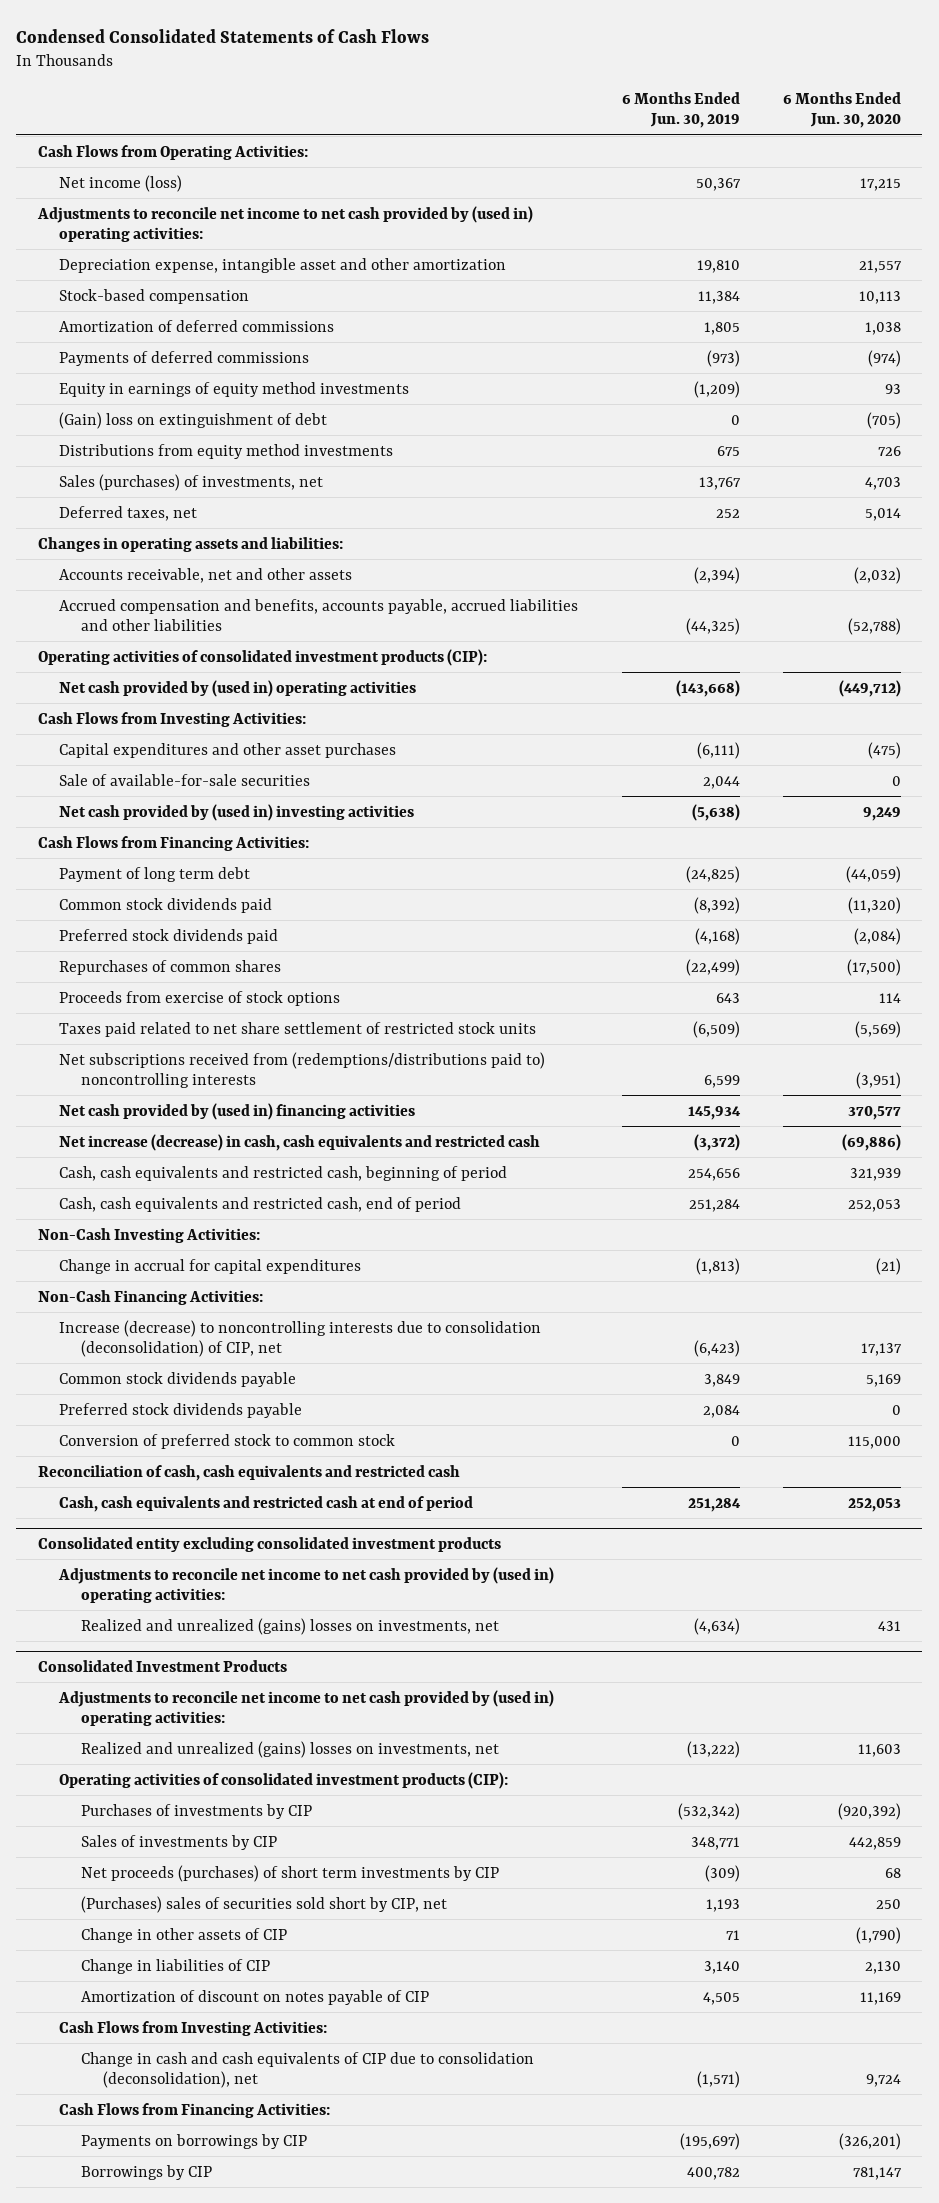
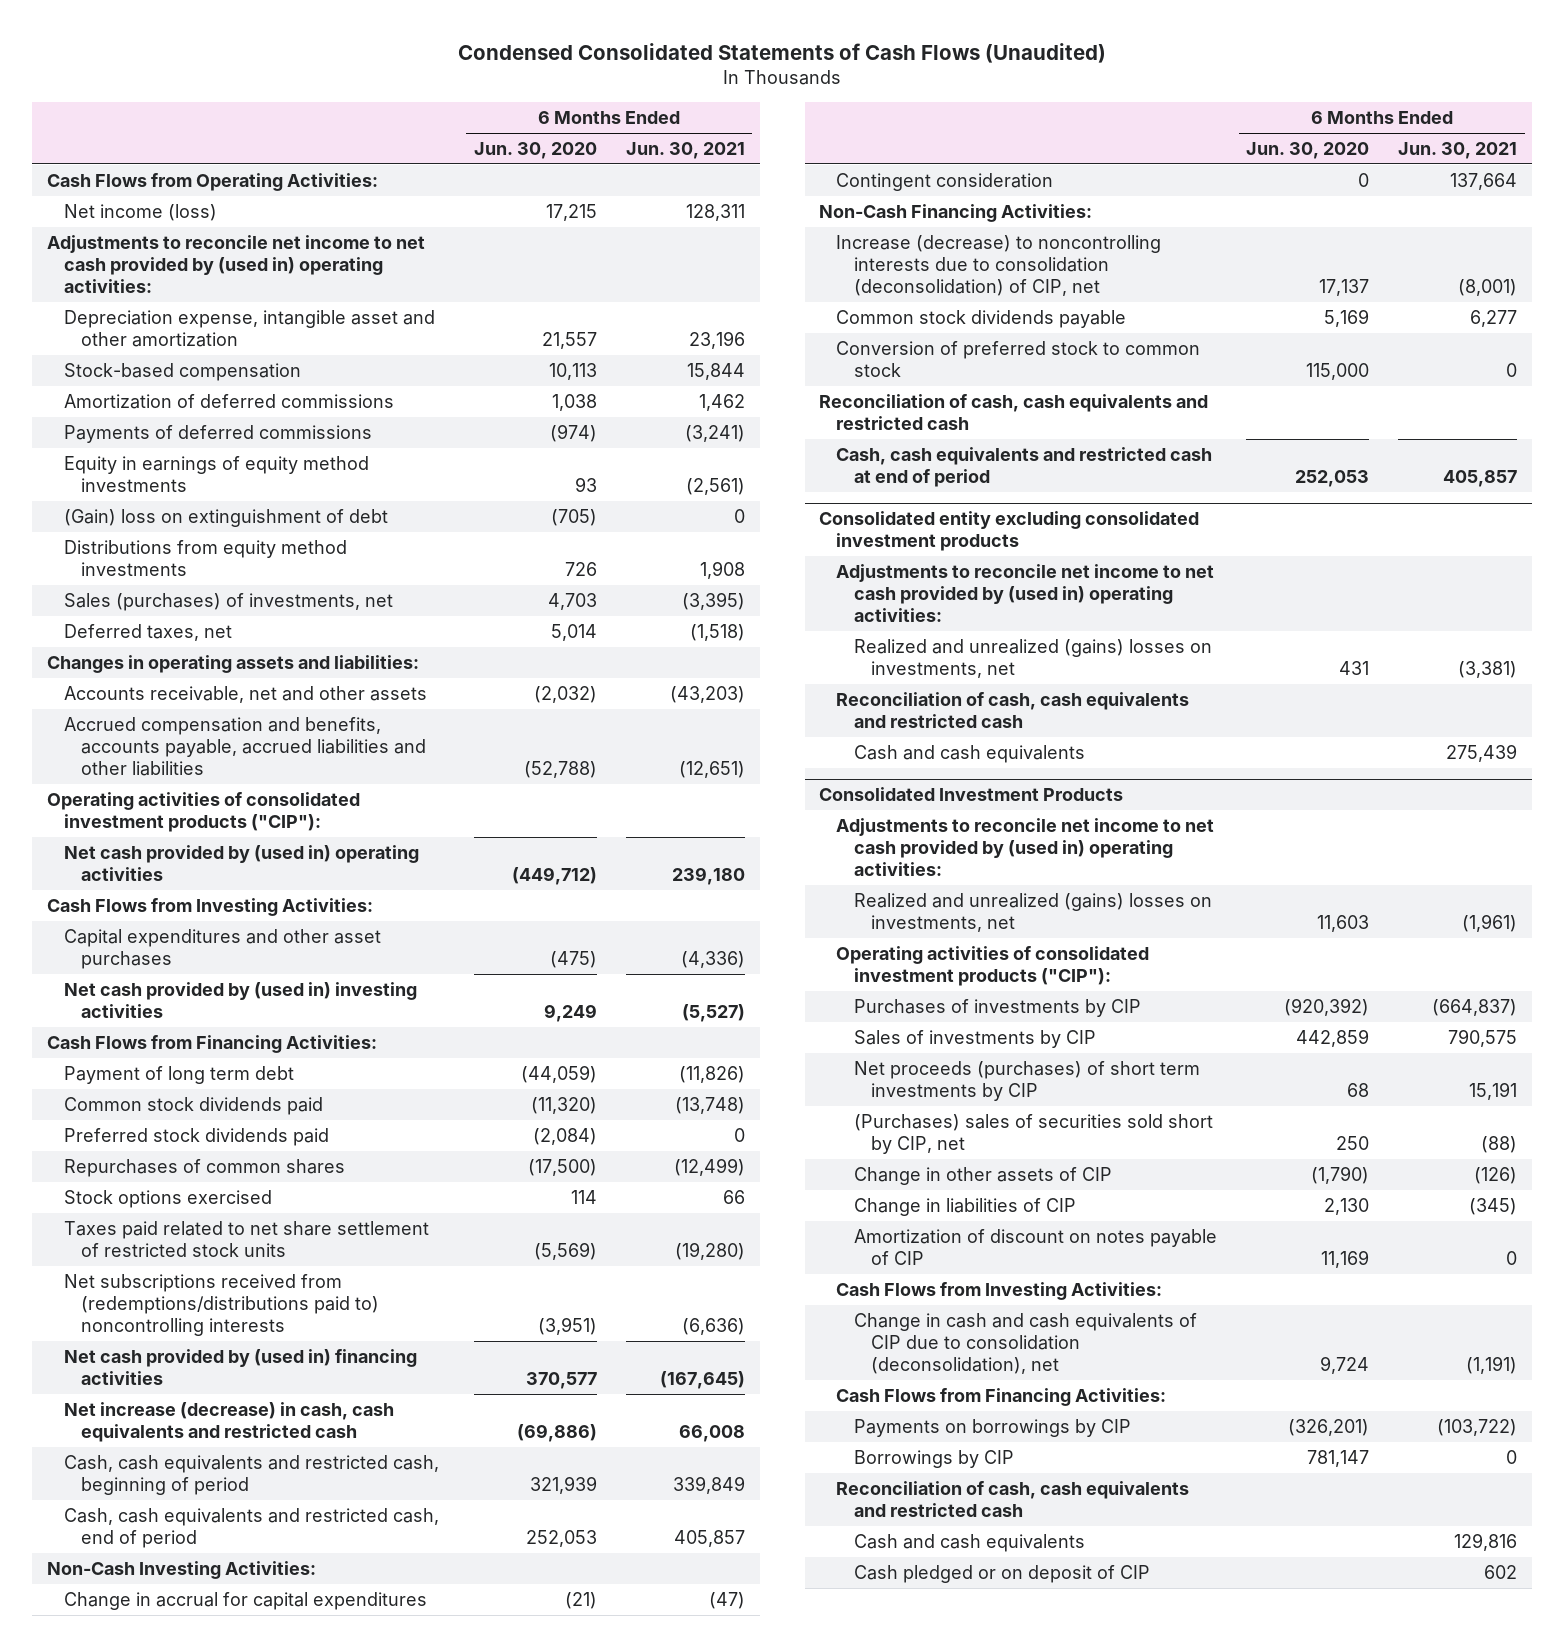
[16,28,430,43] Condensed Consolidated Statements of Cash Flows -> [458,43,1107,64] Condensed Consolidated Statements of Cash Flows (Unaudited)
[621,92,740,129] 6 Months Ended Jun. 30, 2019 -> none
none -> [626,141,746,159] Jun. 30, 2021
[37,648,487,666] Operating activities of consolidated investment products (CIP): -> [46,791,360,833] Operating activities of consolidated investment products ("CIP"):
[59,773,311,786] Sale of available-for-sale securities -> none
[59,990,341,1006] Proceeds from exercise of stock options -> [64,1189,273,1208] Stock options exercised
none -> [836,172,1054,191] Contingent consideration
[59,1402,303,1418] Preferred stock dividends payable -> none
none -> [836,691,1190,729] Reconciliation of cash, cash equivalents and restricted cash
none -> [853,744,1085,763] Cash and cash equivalents
[59,1771,509,1789] Operating activities of consolidated investment products (CIP): -> [836,945,1150,987] Operating activities of consolidated investment products ("CIP"):
none -> [836,1480,1190,1518] Reconciliation of cash, cash equivalents and restricted cash
none -> [853,1533,1085,1552] Cash and cash equivalents
none -> [853,1564,1150,1583] Cash pledged or on deposit of CIP

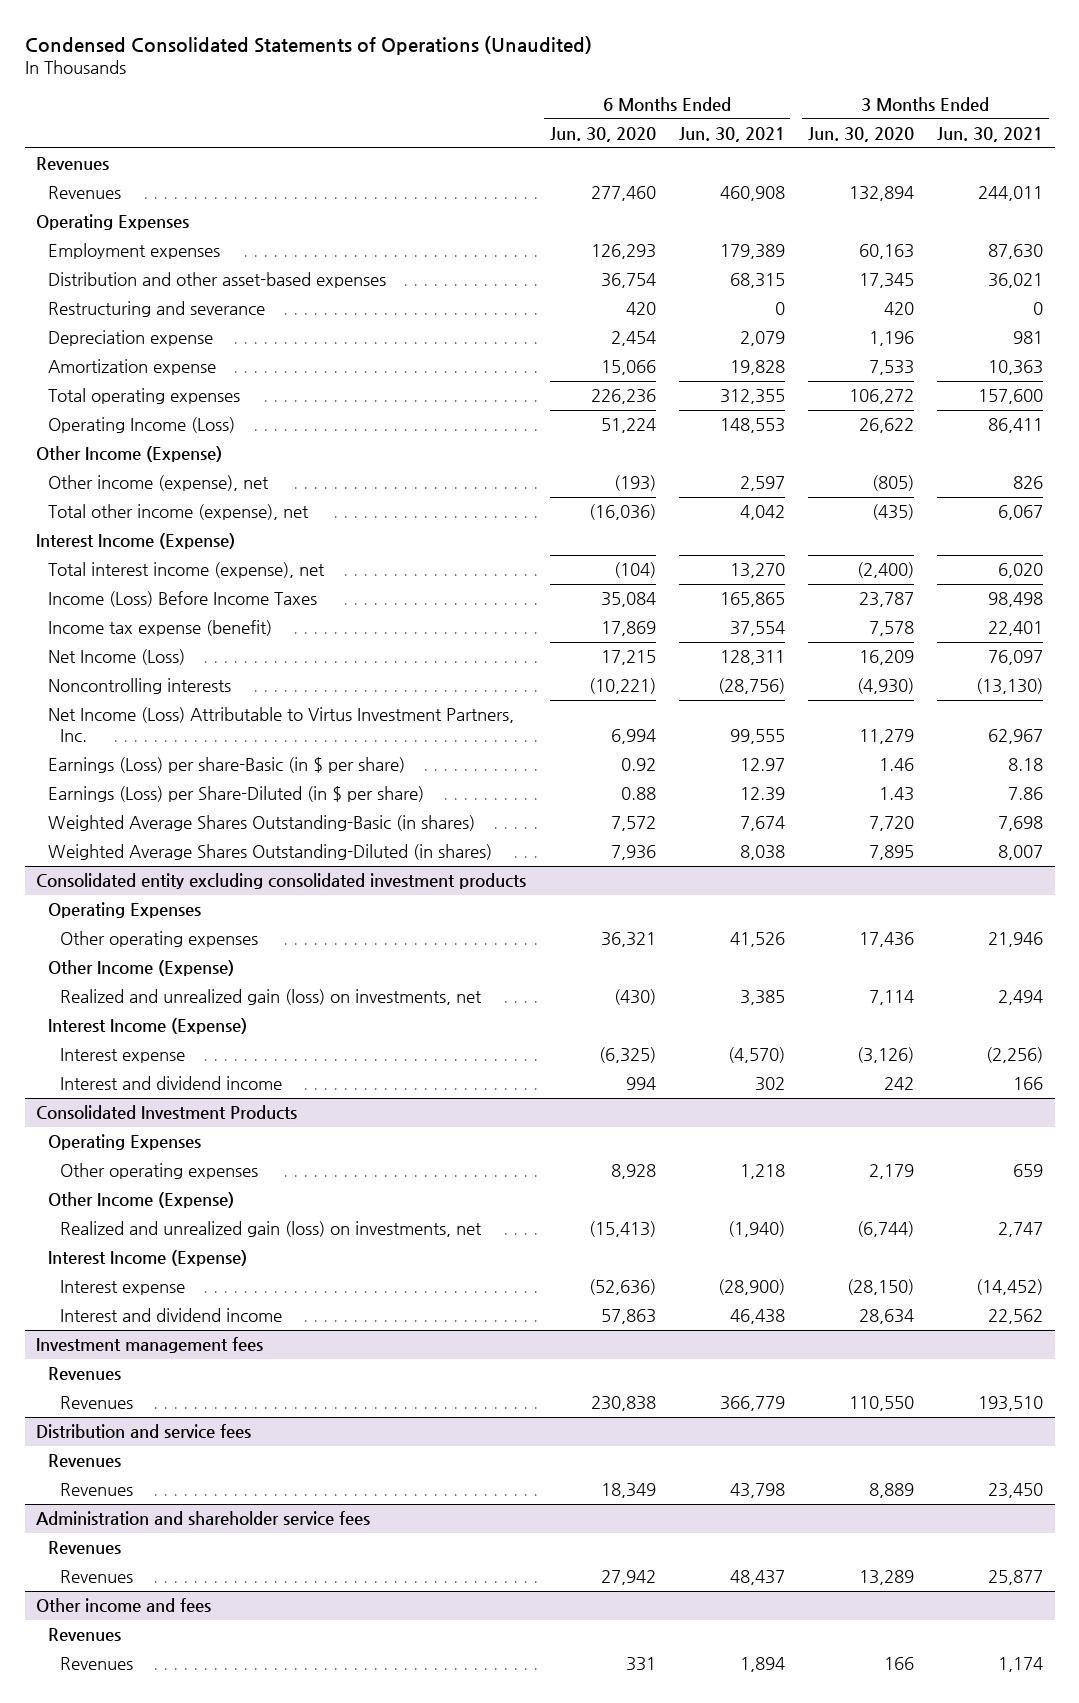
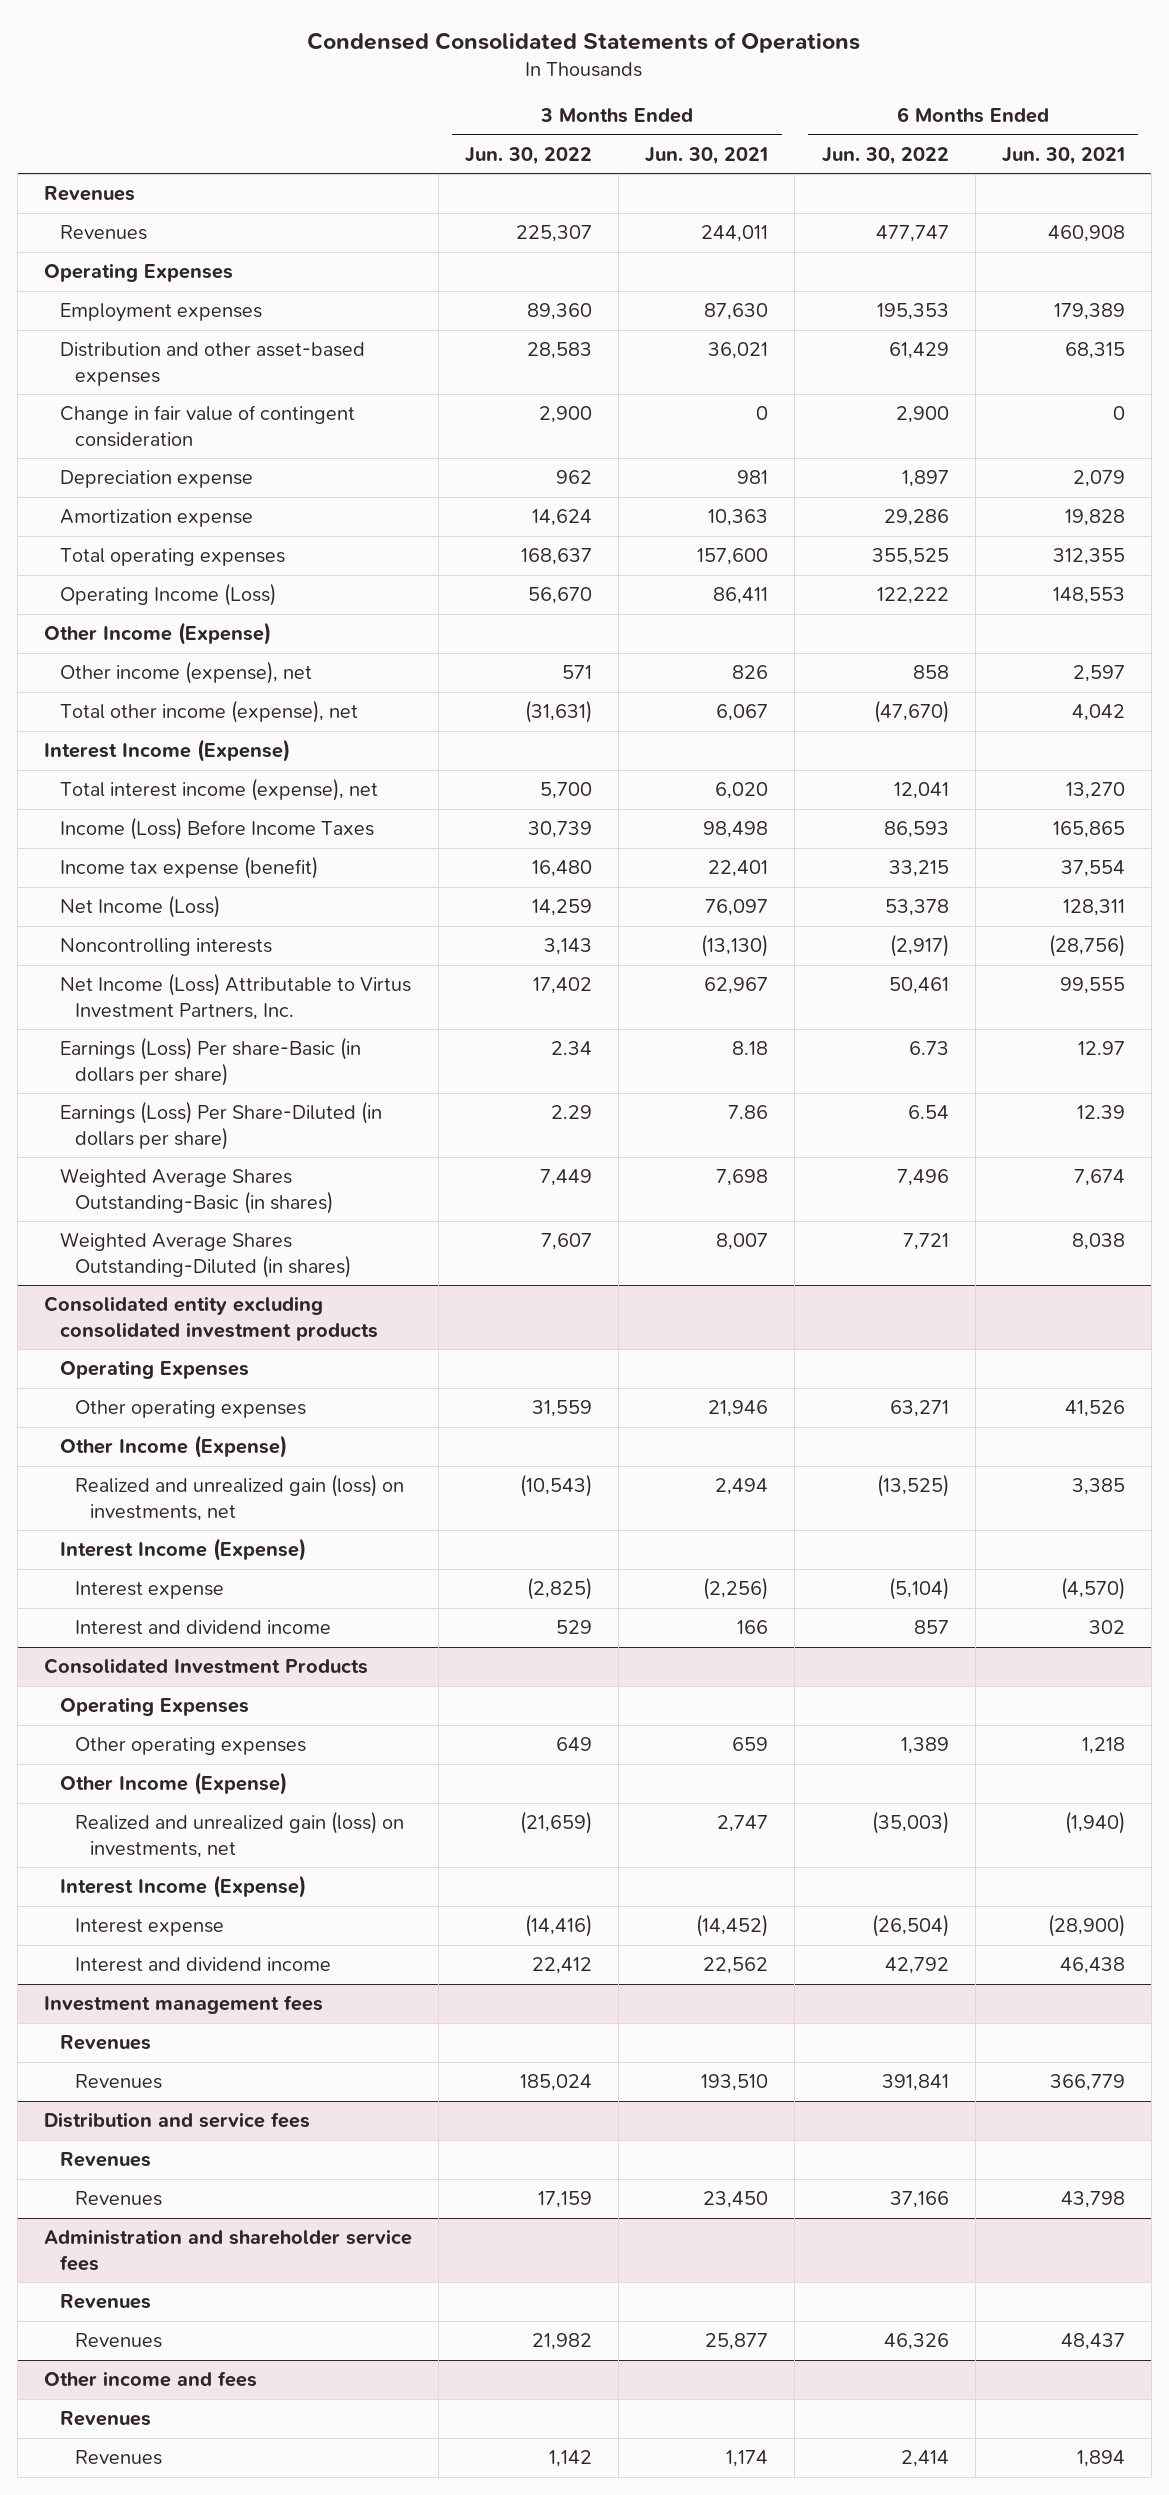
[24,35,592,55] Condensed Consolidated Statements of Operations (Unaudited) -> [307,31,861,53] Condensed Consolidated Statements of Operations
[549,126,656,142] Jun. 30, 2020 -> none
[807,126,914,142] Jun. 30, 2020 -> none
none -> [465,146,593,165] Jun. 30, 2022
none -> [821,146,949,165] Jun. 30, 2022
[48,301,266,318] Restructuring and severance -> none
none -> [59,405,355,447] Change in fair value of contingent consideration
[48,757,406,774] Earnings (Loss) per share-Basic (in $ per share) -> [59,1037,361,1086] Earnings (Loss) Per share-Basic (in dollars per share)
[48,786,425,803] Earnings (Loss) per Share-Diluted (in $ per share) -> [59,1101,382,1150] Earnings (Loss) Per Share-Diluted (in dollars per share)

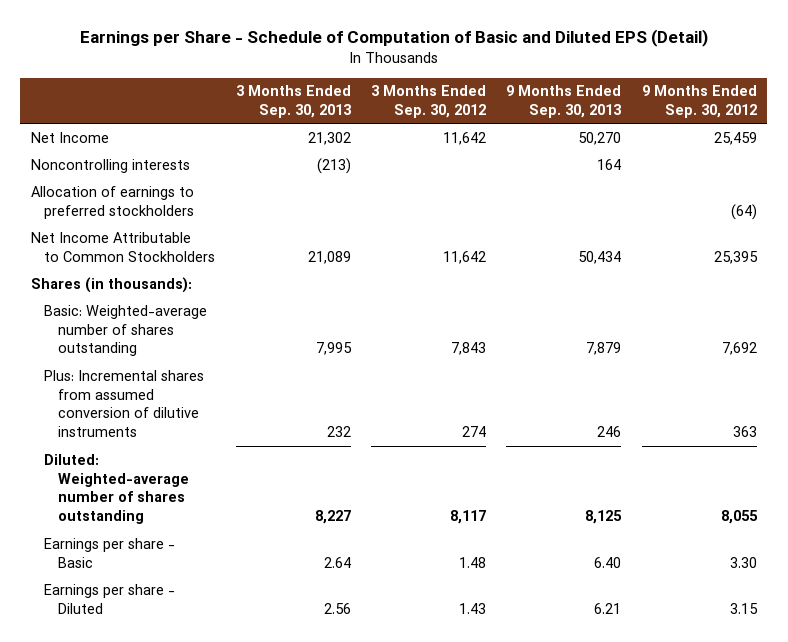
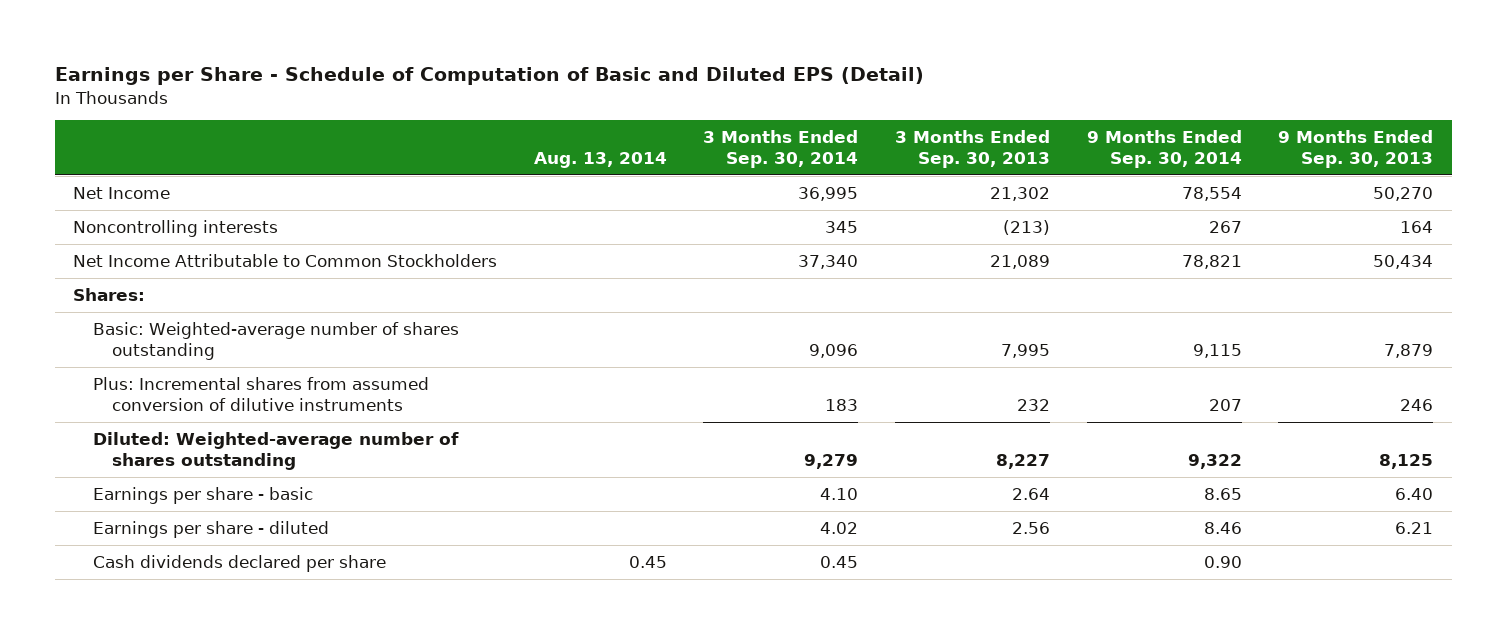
[371,85,487,119] 3 Months Ended Sep. 30, 2012 -> none
[641,85,757,119] 9 Months Ended Sep. 30, 2012 -> none
none -> [533,152,667,169] Aug. 13, 2014
none -> [703,130,859,169] 3 Months Ended Sep. 30, 2014
none -> [1086,130,1242,169] 9 Months Ended Sep. 30, 2014
[30,185,195,219] Allocation of earnings to preferred stockholders -> none
[30,276,192,293] Shares (in thousands): -> [73,287,146,301] Shares:
[44,537,176,568] Earnings per share - Basic -> [92,486,313,504] Earnings per share - basic
[44,583,176,614] Earnings per share - Diluted -> [92,520,329,538] Earnings per share - diluted
none -> [92,554,386,572] Cash dividends declared per share

